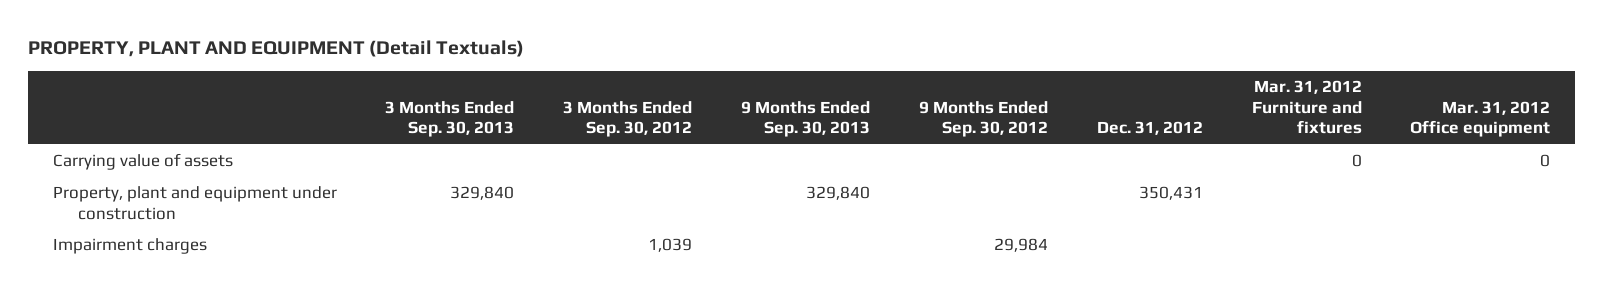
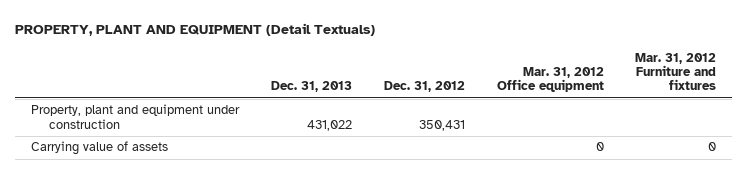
[385,100,515,138] 3 Months Ended Sep. 30, 2013 -> none
[563,100,693,138] 3 Months Ended Sep. 30, 2012 -> none
[741,100,871,138] 9 Months Ended Sep. 30, 2013 -> none
[918,100,1048,138] 9 Months Ended Sep. 30, 2012 -> none
none -> [270,81,352,93] Dec. 31, 2013
[52,238,207,255] Impairment charges -> none
[52,153,233,171] Carrying value of assets -> [31,141,169,156] Carrying value of assets

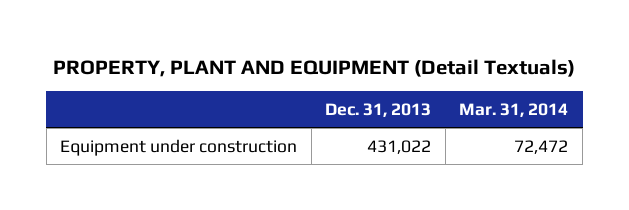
[383,81,465,93] Dec. 31, 2012 -> none
[496,67,604,93] Mar. 31, 2012 Office equipment -> none
[635,53,717,91] Mar. 31, 2012 Furniture and fixtures -> none
none -> [459,103,569,118] Mar. 31, 2014
[31,141,169,156] Carrying value of assets -> none
[31,104,241,129] Property, plant and equipment under construction -> [60,138,298,156] Equipment under construction

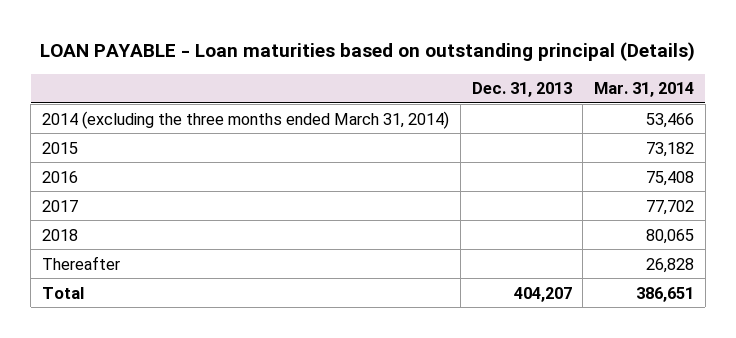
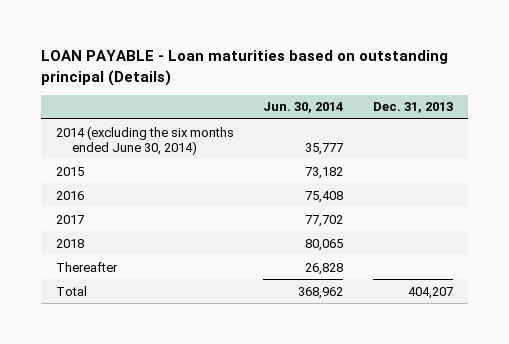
[594,82,695,98] Mar. 31, 2014 -> none
none -> [263,102,344,114] Jun. 30, 2014
[42,110,450,129] 2014 (excluding the three months ended March 31, 2014) -> [55,125,234,156] 2014 (excluding the six months ended June 30, 2014)

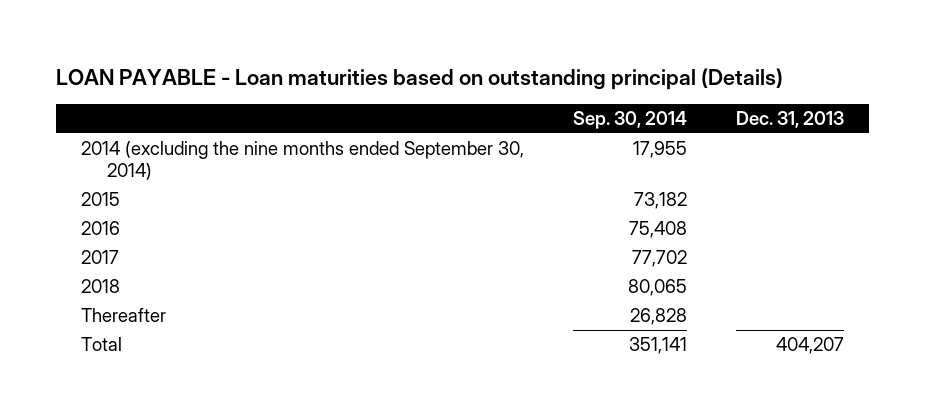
[263,102,344,114] Jun. 30, 2014 -> none
none -> [572,110,687,129] Sep. 30, 2014
[55,125,234,156] 2014 (excluding the six months ended June 30, 2014) -> [80,141,524,181] 2014 (excluding the nine months ended September 30, 2014)

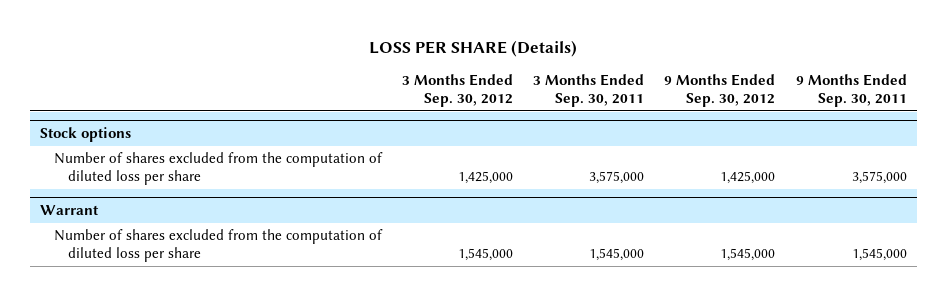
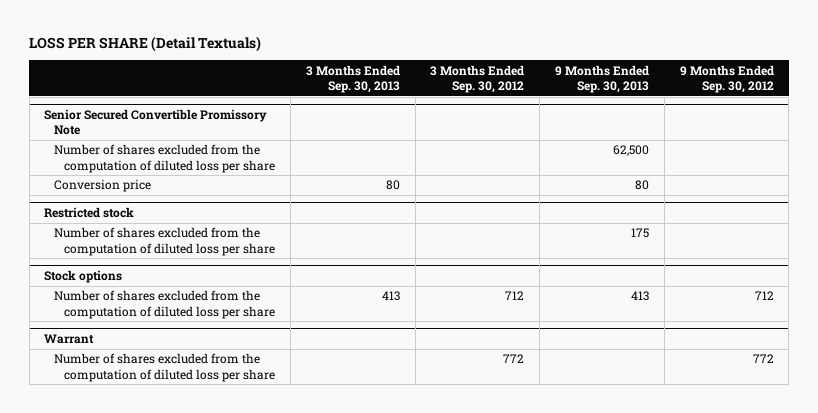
[369,40,578,58] LOSS PER SHARE (Details) -> [29,36,262,53] LOSS PER SHARE (Detail Textuals)
[533,74,645,108] 3 Months Ended Sep. 30, 2011 -> none
[795,74,907,108] 9 Months Ended Sep. 30, 2011 -> none
none -> [305,64,400,93] 3 Months Ended Sep. 30, 2013
none -> [555,64,650,93] 9 Months Ended Sep. 30, 2013
none -> [44,108,268,136] Senior Secured Convertible Promissory Note
none -> [54,144,276,173] Number of shares excluded from the computation of diluted loss per share
none -> [54,179,152,193] Conversion price
none -> [44,206,135,218] Restricted stock
none -> [54,227,276,256] Number of shares excluded from the computation of diluted loss per share
[458,171,514,185] 1,425,000 -> [505,291,525,301] 712
[720,171,776,185] 1,425,000 -> [754,291,774,301] 712
[458,248,514,262] 1,545,000 -> [503,354,525,364] 772
[720,248,776,262] 1,545,000 -> [752,354,774,364] 772

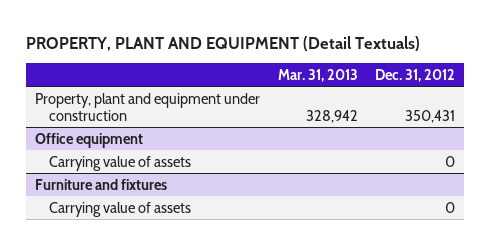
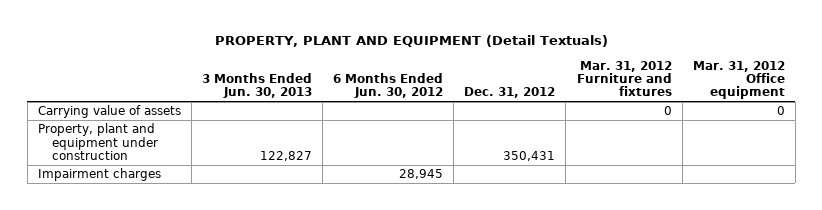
[277,68,358,82] Mar. 31, 2013 -> none
none -> [201,72,312,99] 3 Months Ended Jun. 30, 2013
none -> [333,72,444,99] 6 Months Ended Jun. 30, 2012
none -> [576,60,672,97] Mar. 31, 2012 Furniture and fixtures
none -> [692,60,785,100] Mar. 31, 2012 Office equipment
none -> [37,105,181,119] Carrying value of assets
[34,132,143,148] Office equipment -> none
[49,155,192,171] Carrying value of assets -> none
[34,178,167,190] Furniture and fixtures -> none
[49,201,192,217] Carrying value of assets -> none
none -> [37,168,161,182] Impairment charges

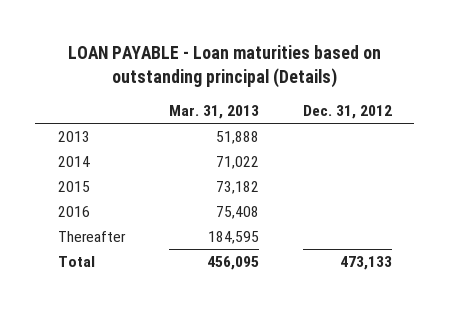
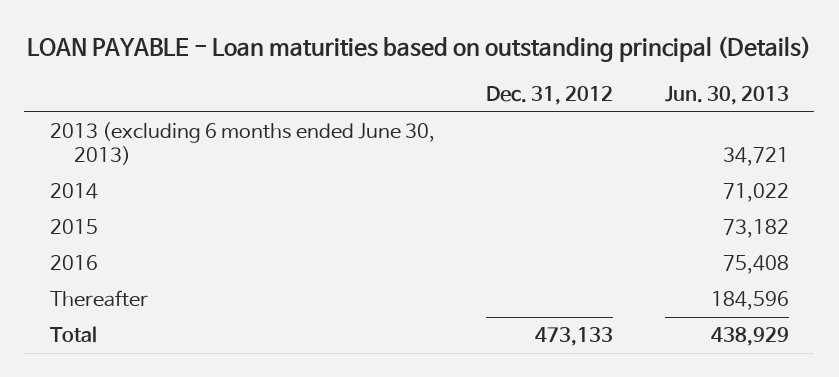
[168,105,259,120] Mar. 31, 2013 -> none
none -> [664,85,789,105] Jun. 30, 2013
[57,130,90,142] 2013 -> [50,122,436,166] 2013 (excluding 6 months ended June 30, 2013)

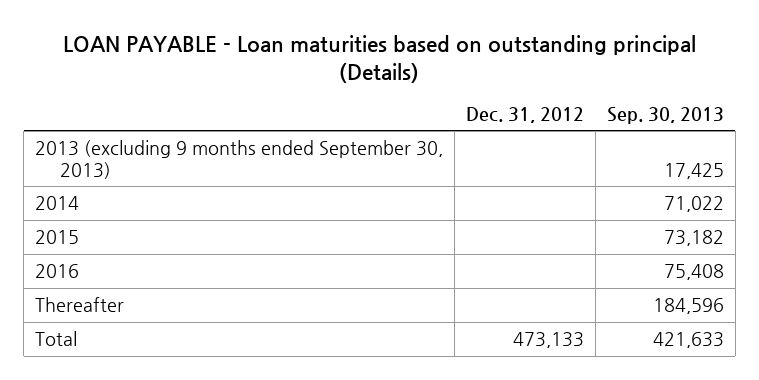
[664,85,789,105] Jun. 30, 2013 -> none
none -> [606,106,724,124] Sep. 30, 2013
[50,122,436,166] 2013 (excluding 6 months ended June 30, 2013) -> [35,140,444,179] 2013 (excluding 9 months ended September 30, 2013)

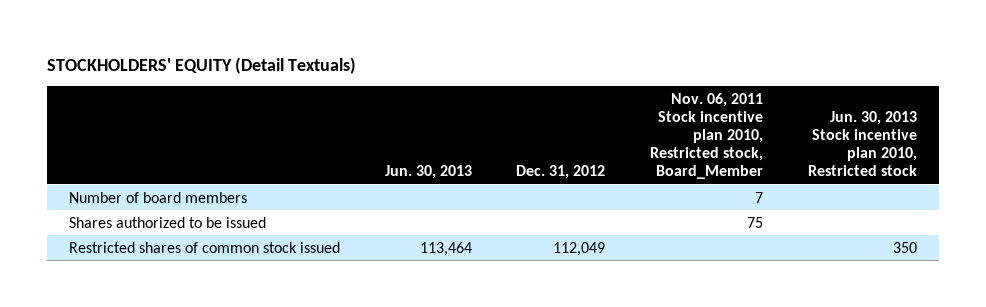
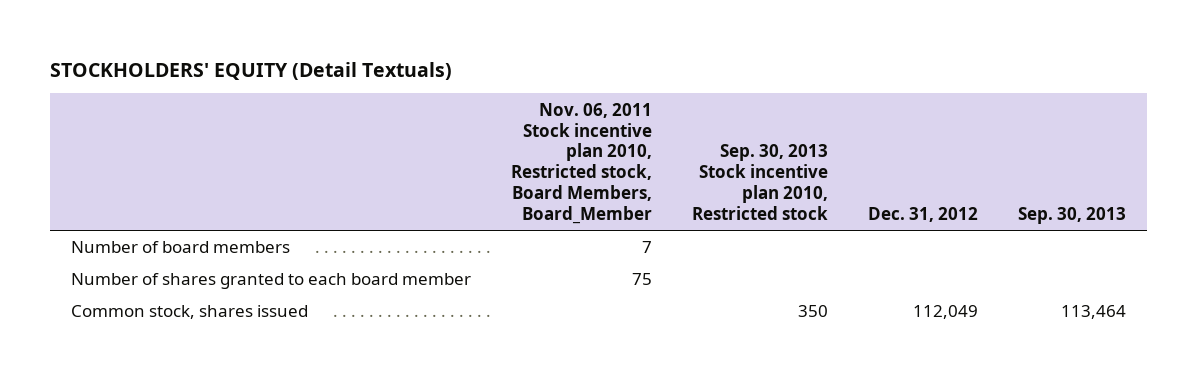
[384,164,472,179] Jun. 30, 2013 -> none
[650,92,764,179] Nov. 06, 2011 Stock incentive plan 2010, Restricted stock, Board_Member -> none
[807,110,917,176] Jun. 30, 2013 Stock incentive plan 2010, Restricted stock -> none
none -> [510,102,652,225] Nov. 06, 2011 Stock incentive plan 2010, Restricted stock, Board Members, Board_Member
none -> [691,144,828,221] Sep. 30, 2013 Stock incentive plan 2010, Restricted stock
none -> [1018,207,1127,225] Sep. 30, 2013
[69,216,267,228] Shares authorized to be issued -> none
none -> [70,273,471,290] Number of shares granted to each board member
[69,241,341,253] Restricted shares of common stock issued -> [70,305,308,320] Common stock, shares issued

